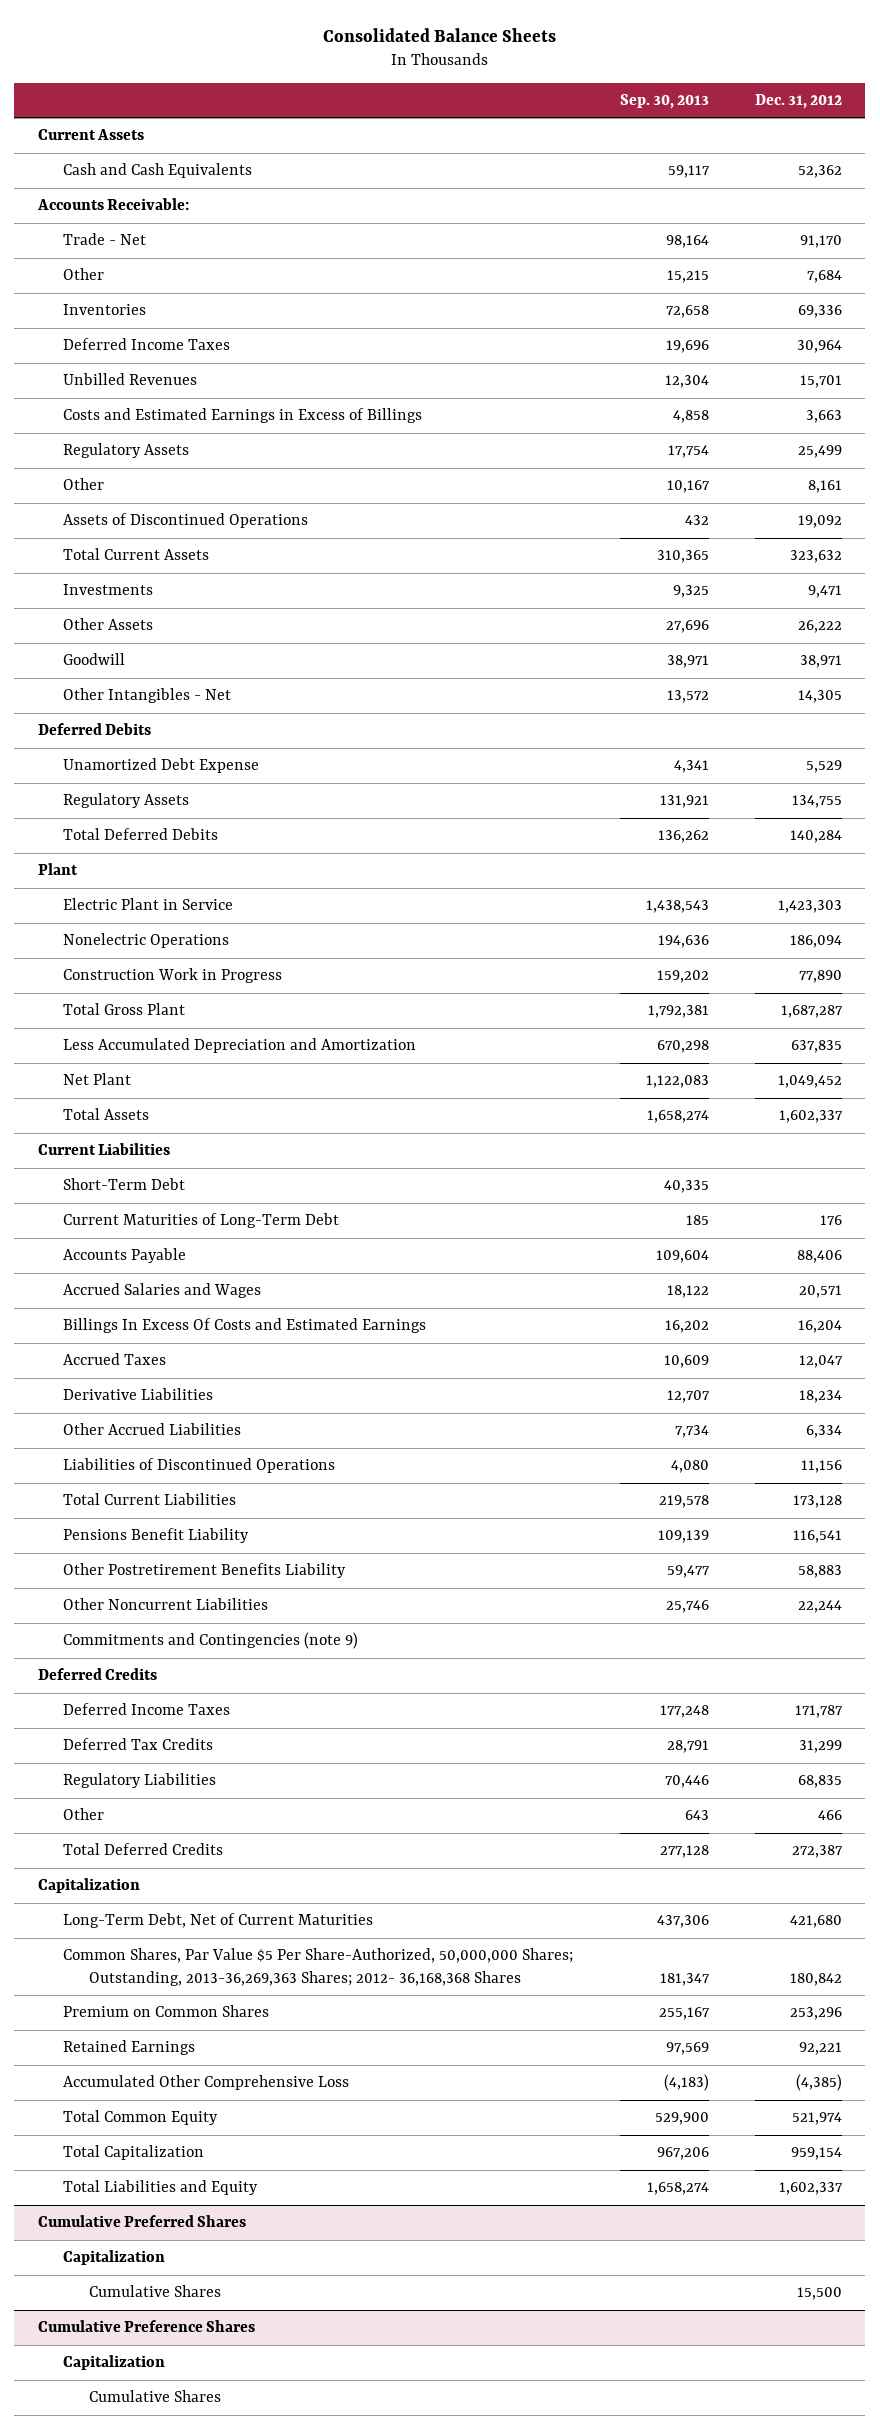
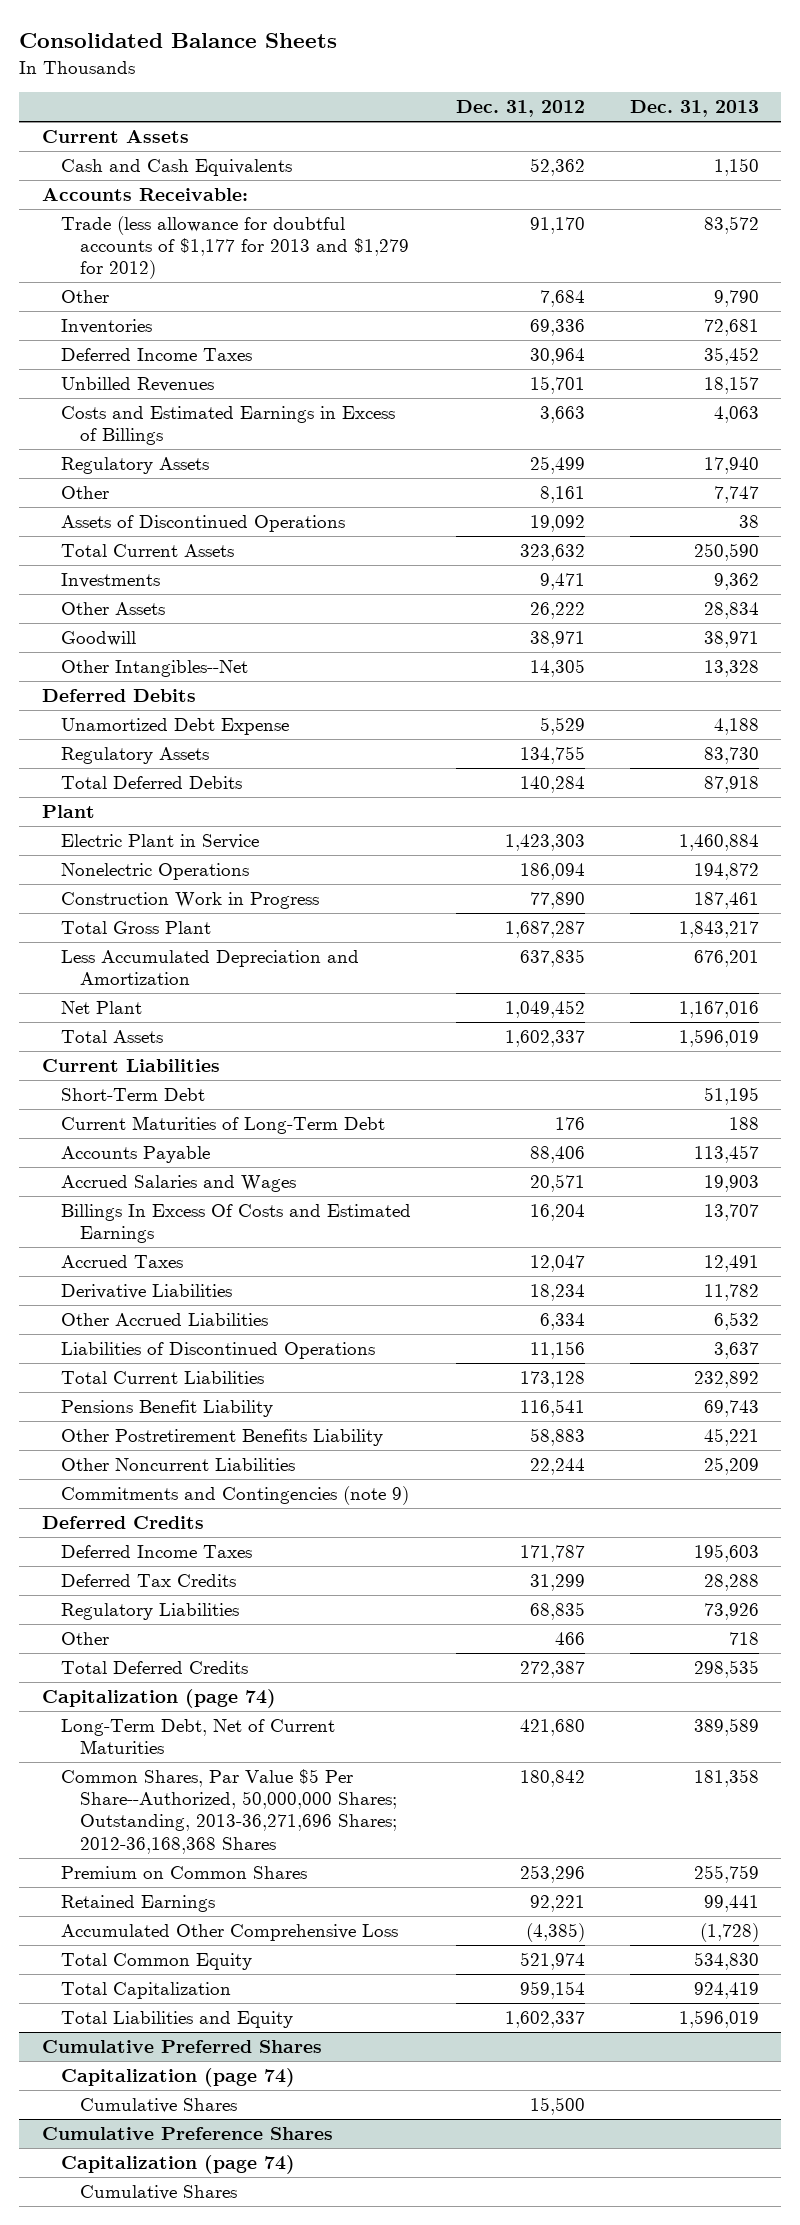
[619,93,709,109] Sep. 30, 2013 -> none
none -> [629,100,759,118] Dec. 31, 2013
[63,233,147,246] Trade - Net -> [60,215,409,280] Trade (less allowance for doubtful accounts of $1,177 for 2013 and $1,279 for 2012)
[63,688,232,704] Other Intangibles - Net -> [60,659,248,677] Other Intangibles--Net
[37,1878,140,1894] Capitalization -> [41,1688,276,1708] Capitalization (page 74)
[63,1948,574,1986] Common Shares, Par Value $5 Per Share-Authorized, 50,000,000 Shares; Outstanding, 2013-36,269,363 Shares; 2012- 36,168,368 Shares -> [60,1768,397,1854] Common Shares, Par Value $5 Per Share--Authorized, 50,000,000 Shares; Outstanding, 2013-36,271,696 Shares; 2012-36,168,368 Shares
[63,2250,166,2266] Capitalization -> [60,2067,295,2087] Capitalization (page 74)
[63,2355,166,2371] Capitalization -> [60,2154,295,2174] Capitalization (page 74)

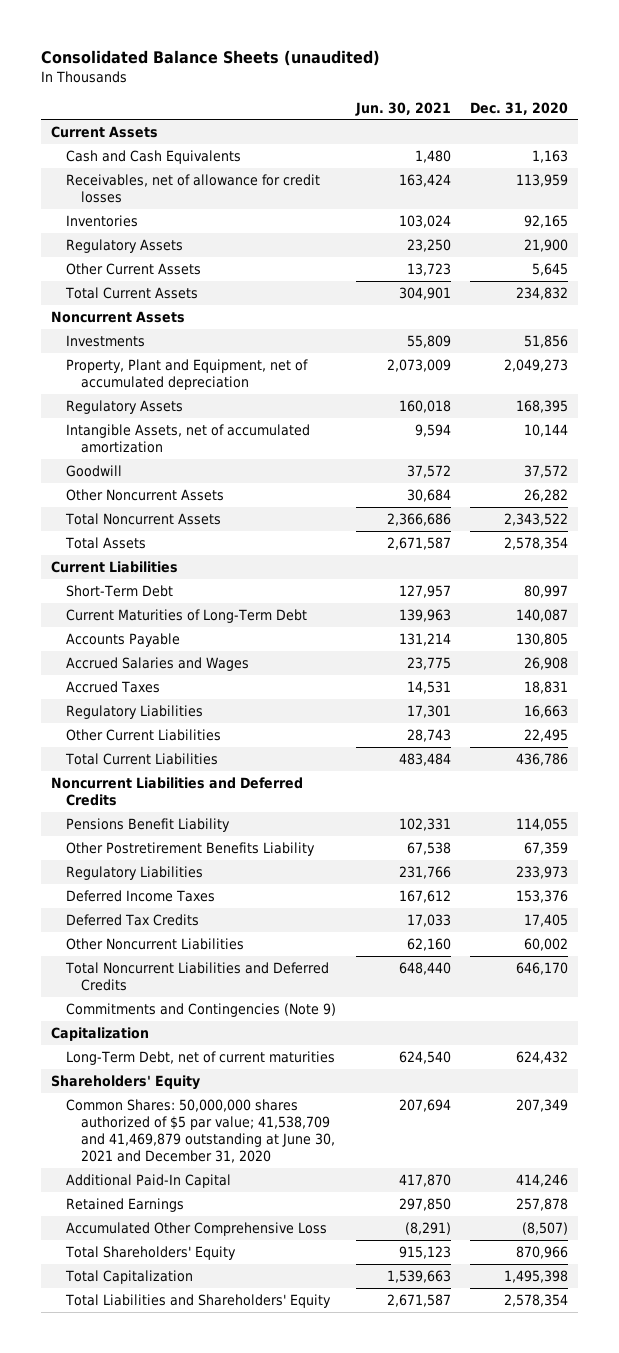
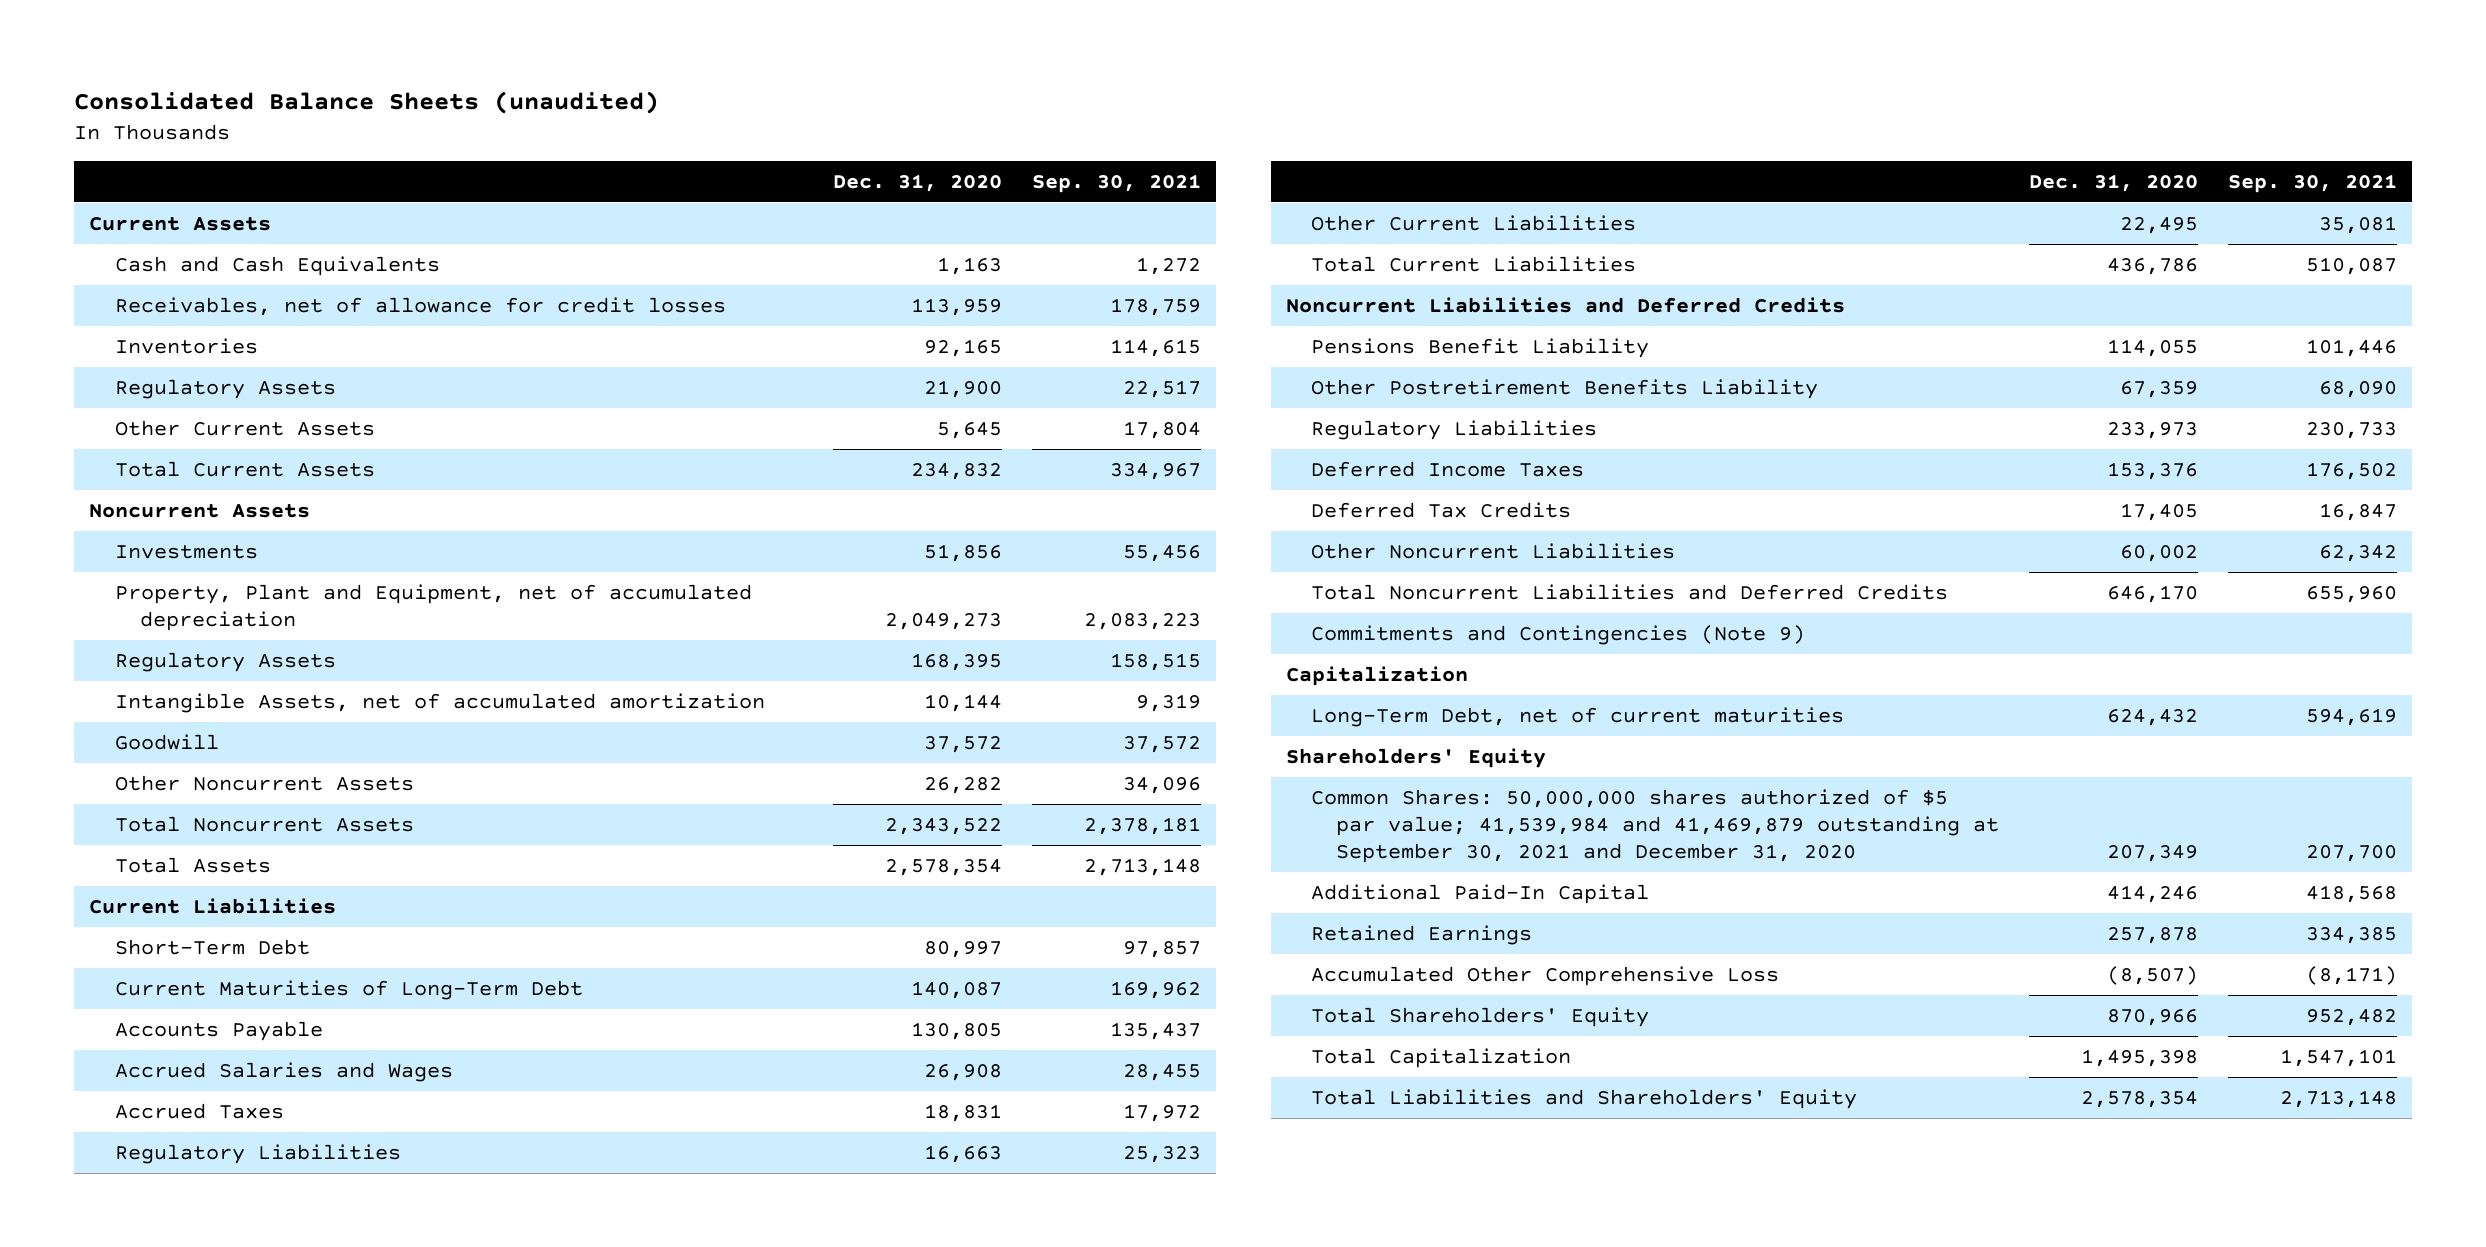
[354,101,451,116] Jun. 30, 2021 -> none
none -> [1031,173,1201,193] Sep. 30, 2021
[65,1098,336,1164] Common Shares: 50,000,000 shares authorized of $5 par value; 41,538,709 and 41,469,879 outstanding at June 30, 2021 and December 31, 2020 -> [1311,789,2000,864] Common Shares: 50,000,000 shares authorized of $5 par value; 41,539,984 and 41,469,879 outstanding at September 30, 2021 and December 31, 2020

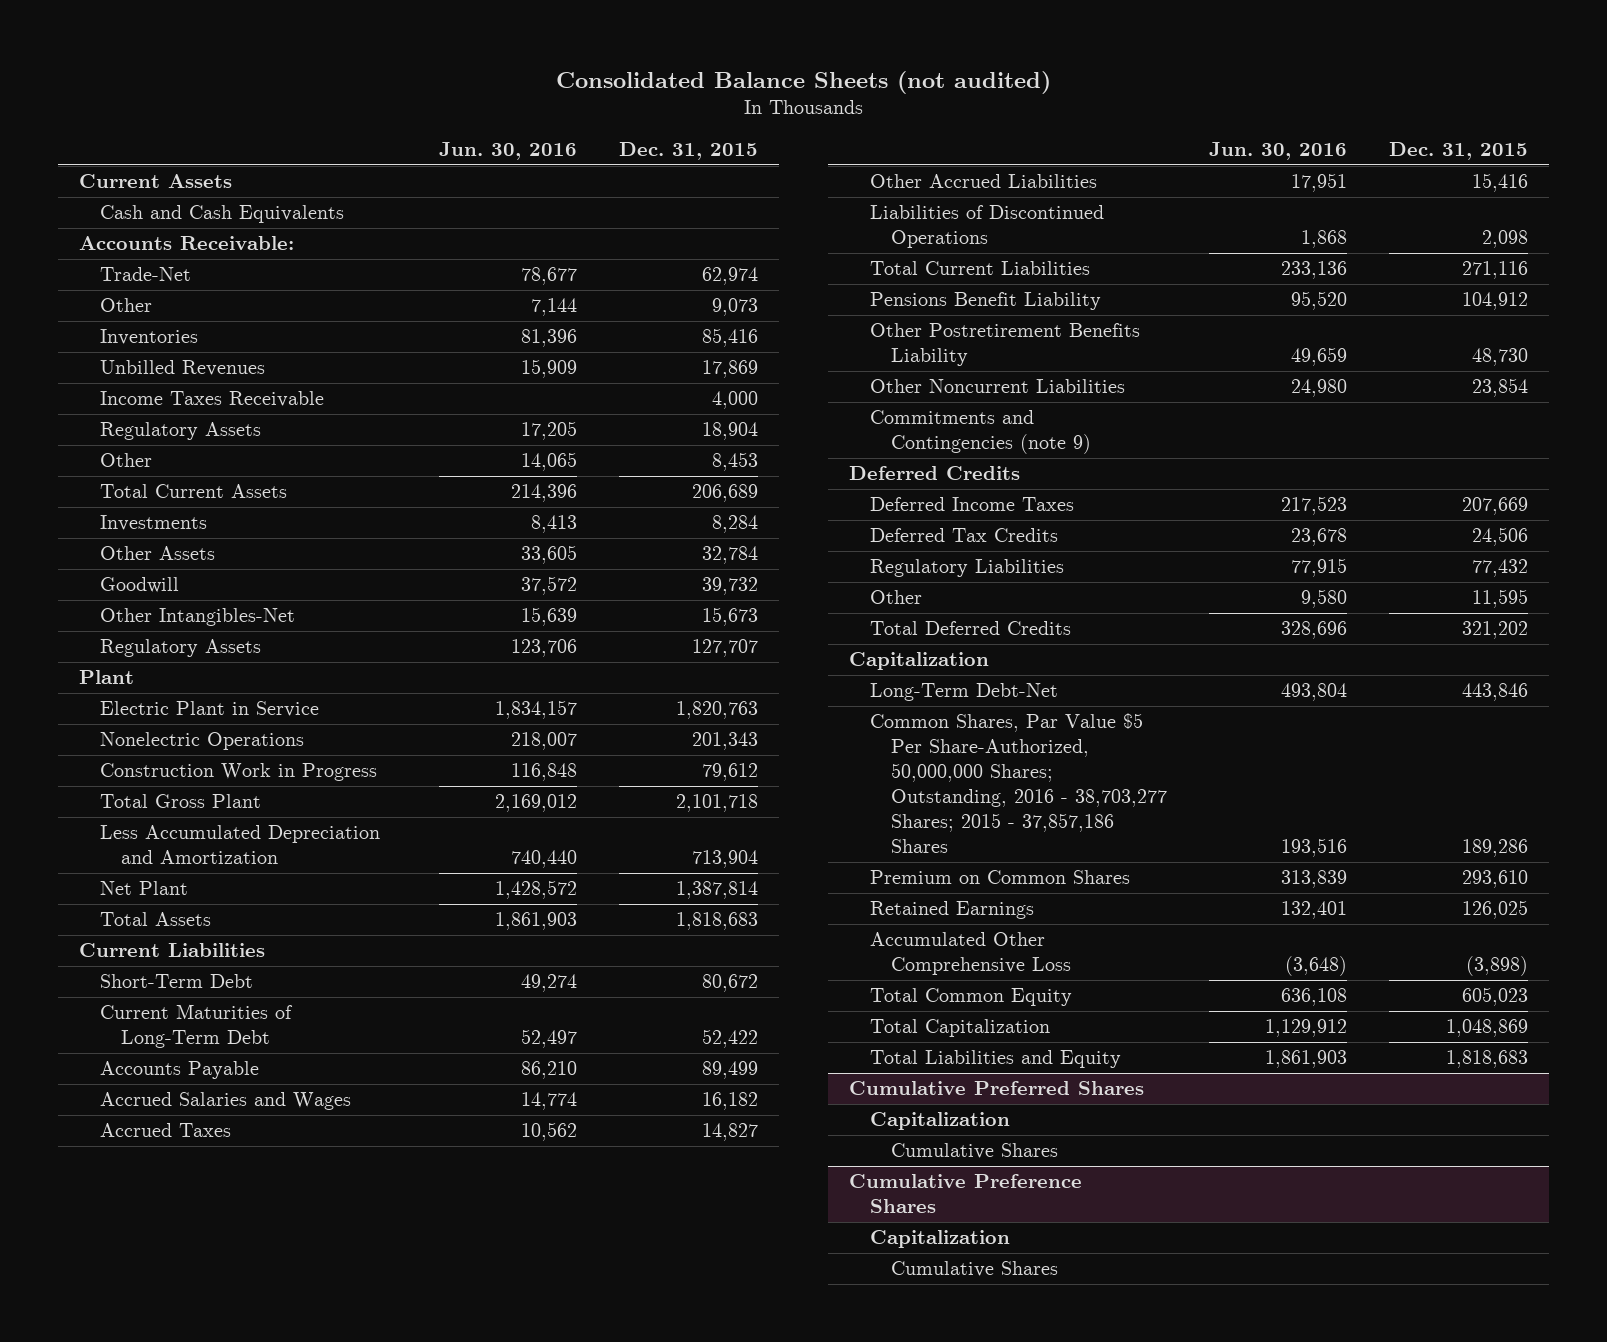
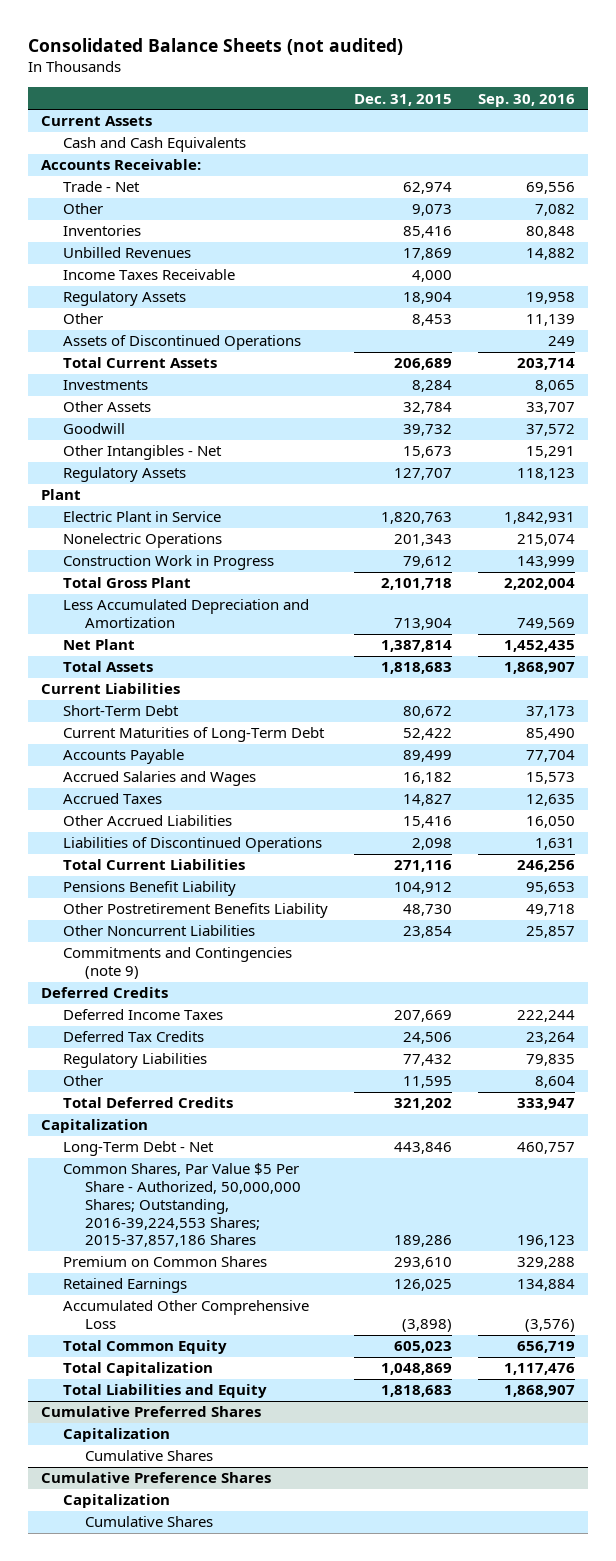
[439,141,578,160] Jun. 30, 2016 -> none
none -> [477,93,575,107] Sep. 30, 2016
[100,267,192,282] Trade-Net -> [62,181,140,193] Trade - Net
none -> [62,335,301,351] Assets of Discontinued Operations
[100,608,296,627] Other Intangibles-Net -> [62,445,222,461] Other Intangibles - Net
[869,683,1058,702] Long-Term Debt-Net -> [62,1141,214,1157] Long-Term Debt - Net
[869,713,1167,854] Common Shares, Par Value $5 Per Share-Authorized, 50,000,000 Shares; Outstanding, 2016 - 38,703,277 Shares; 2015 - 37,857,186 Shares -> [62,1163,301,1248] Common Shares, Par Value $5 Per Share - Authorized, 50,000,000 Shares; Outstanding, 2016-39,224,553 Shares; 2015-37,857,186 Shares

